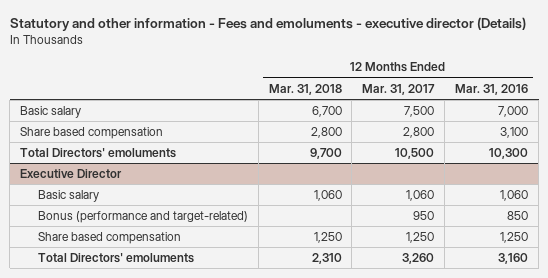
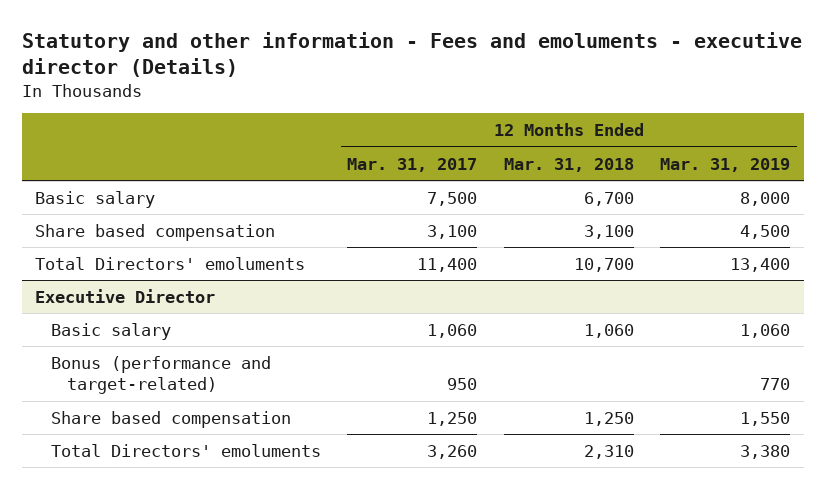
[455,83,529,95] Mar. 31, 2016 -> none
none -> [660,157,791,172] Mar. 31, 2019
[310,127,342,139] 2,800 -> [583,224,634,239] 3,100
[403,127,435,139] 2,800 -> [427,224,478,239] 3,100
[309,148,342,160] 9,700 -> [573,257,634,272] 10,700
[395,148,435,160] 10,500 -> [417,257,478,272] 11,400

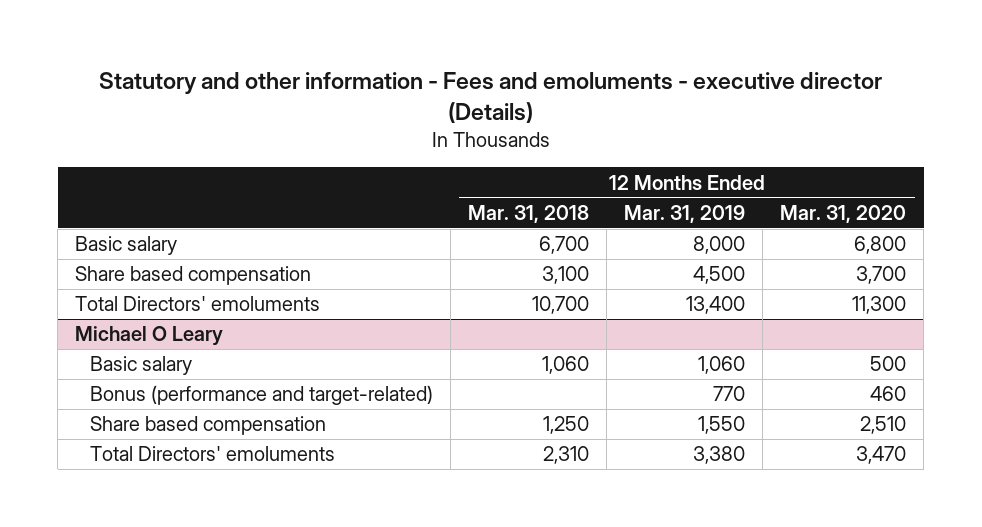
[347,157,478,172] Mar. 31, 2017 -> none
none -> [780,204,907,223] Mar. 31, 2020
[35,288,216,303] Executive Director -> [75,326,224,347] Michael O Leary

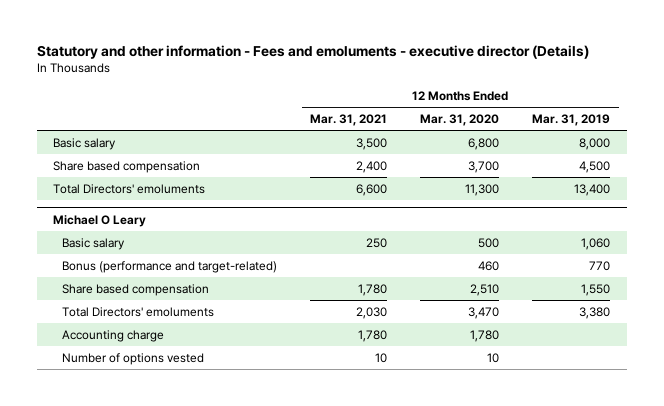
[467,204,589,223] Mar. 31, 2018 -> none
none -> [310,114,388,127] Mar. 31, 2021
none -> [62,329,165,342] Accounting charge
none -> [62,352,205,365] Number of options vested

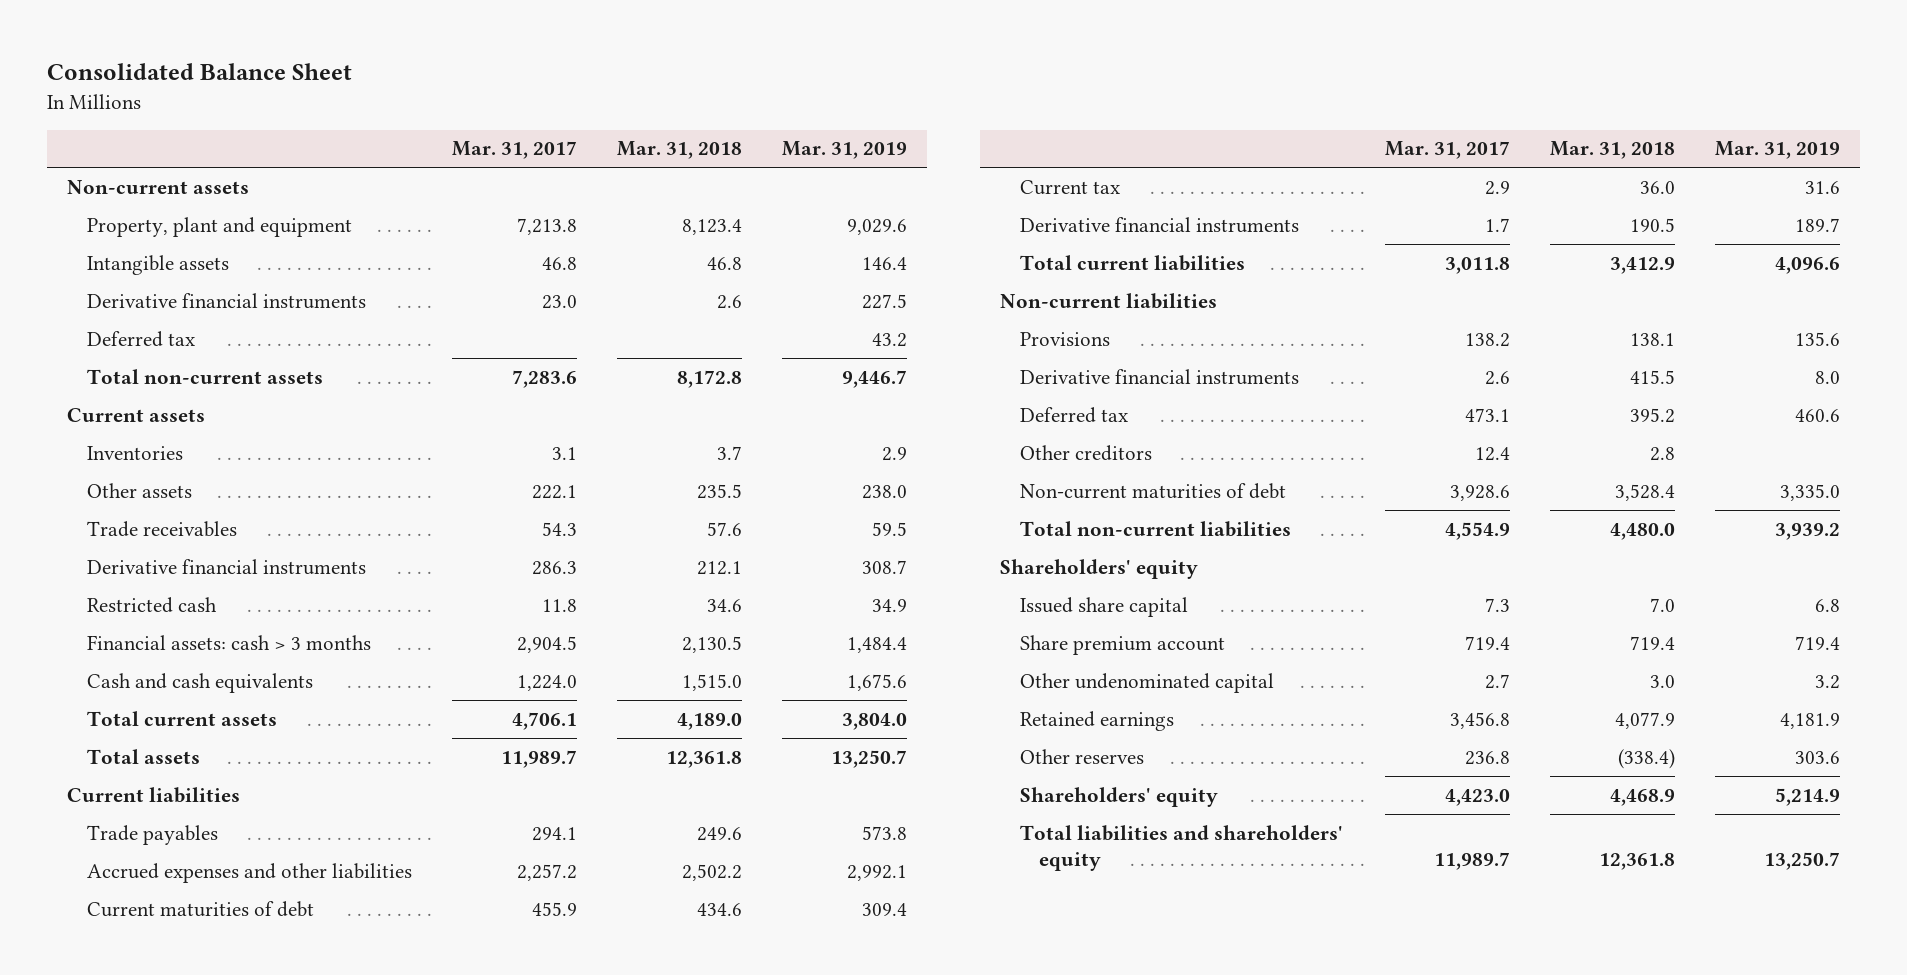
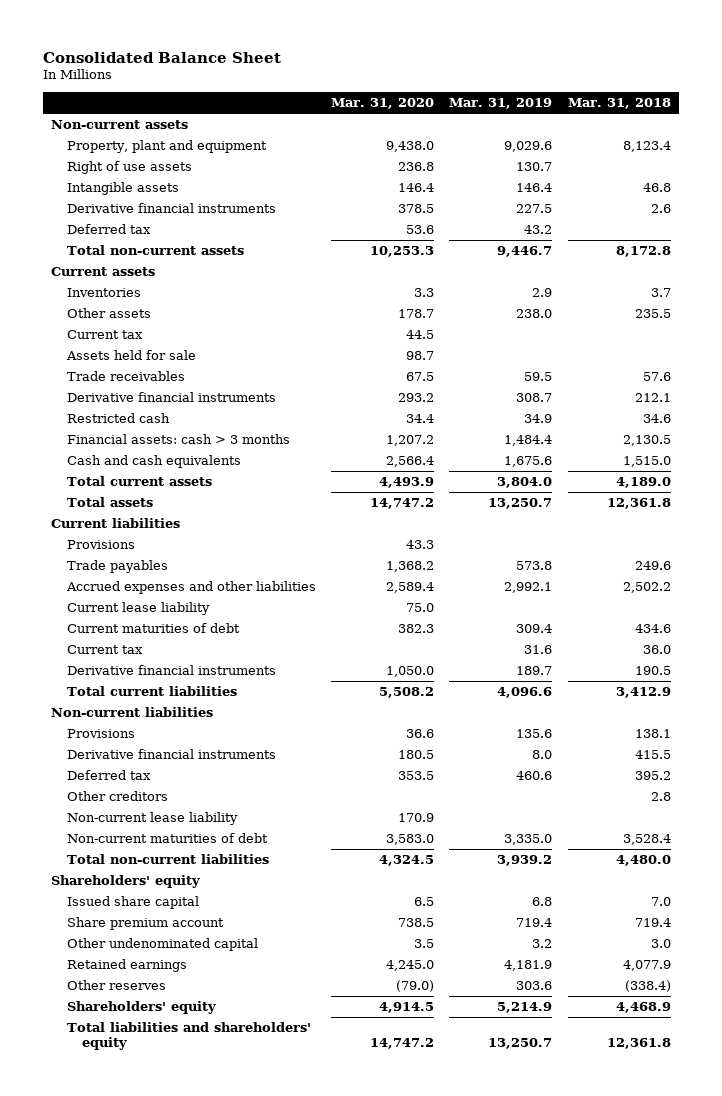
[451,141,577,160] Mar. 31, 2017 -> none
none -> [330,98,434,110] Mar. 31, 2020
none -> [66,161,192,175] Right of use assets
none -> [66,330,143,340] Current tax
none -> [65,350,196,361] Assets held for sale
none -> [66,540,135,550] Provisions
none -> [66,602,210,616] Current lease liability
none -> [66,812,238,826] Non-current lease liability

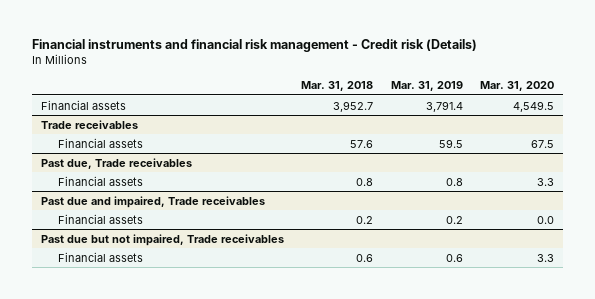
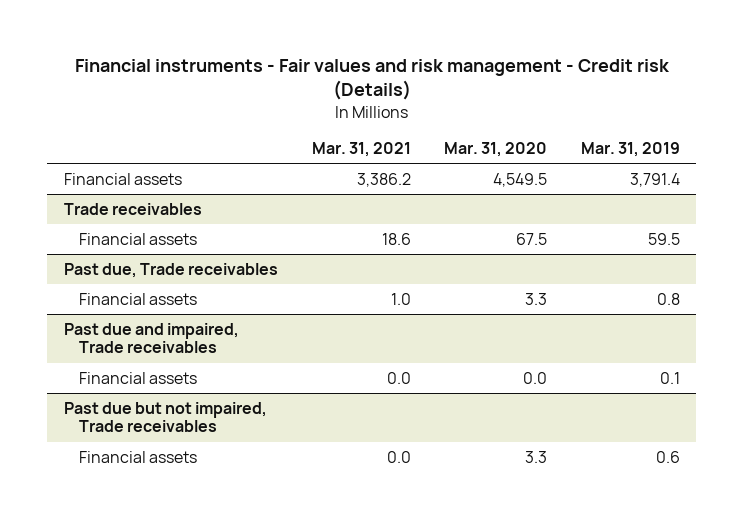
[32,39,478,53] Financial instruments and financial risk management - Credit risk (Details) -> [74,58,670,101] Financial instruments - Fair values and risk management - Credit risk (Details)
[301,81,374,92] Mar. 31, 2018 -> none
none -> [311,142,411,158] Mar. 31, 2021
[445,215,463,224] 0.2 -> [659,371,680,384] 0.1

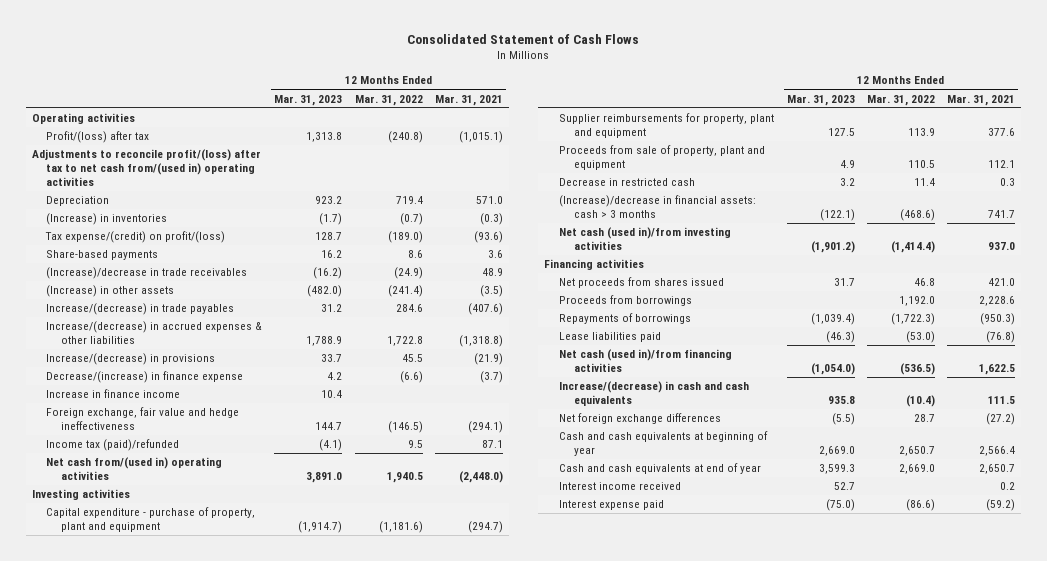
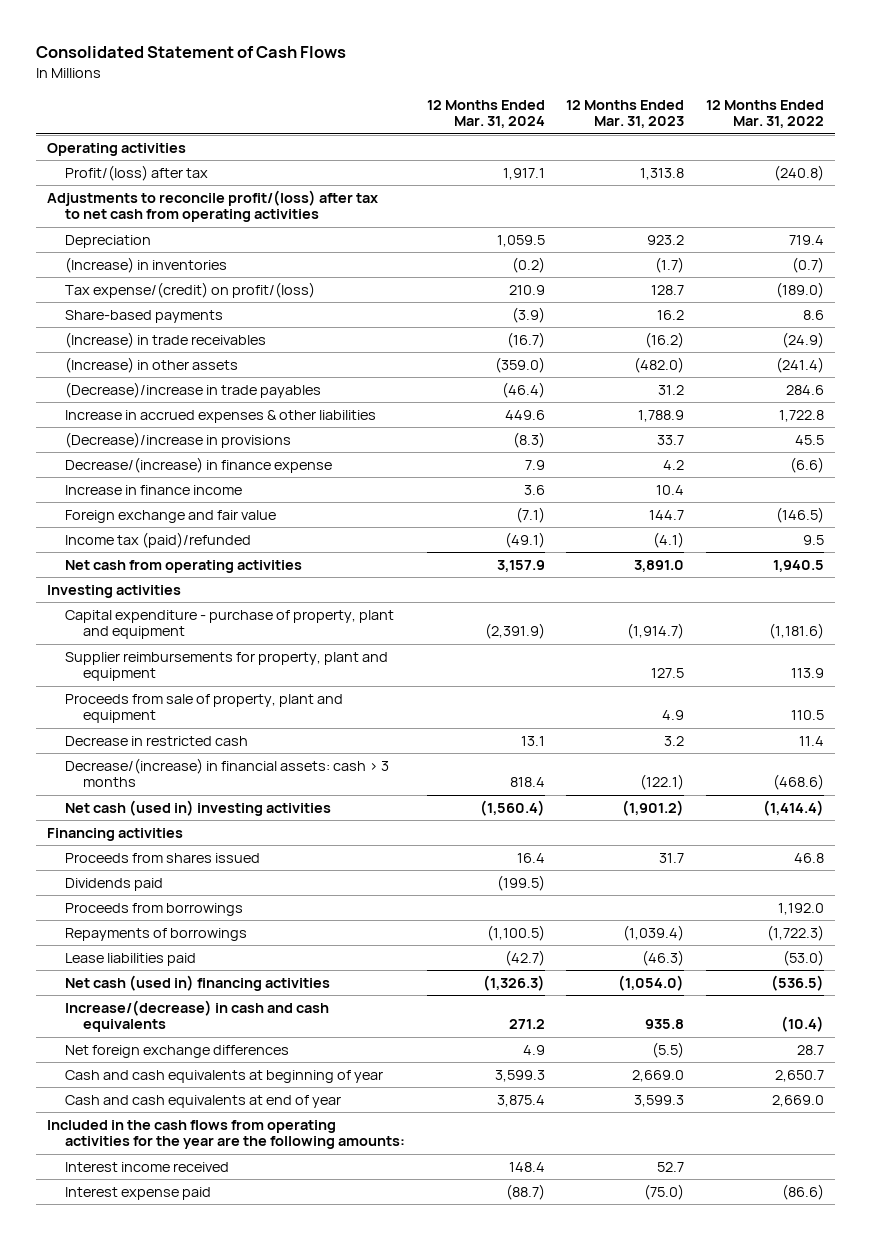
[434,94,503,106] Mar. 31, 2021 -> none
none -> [426,99,545,129] 12 Months Ended Mar. 31, 2024
[31,149,261,187] Adjustments to reconcile profit/(loss) after tax to net cash from/(used in) operating activities -> [47,189,379,223] Adjustments to reconcile profit/(loss) after tax to net cash from operating activities
[46,267,248,280] (Increase)/decrease in trade receivables -> [65,331,267,348] (Increase) in trade receivables
[46,303,235,316] Increase/(decrease) in trade payables -> [65,381,322,398] (Decrease)/increase in trade payables
[46,321,263,345] Increase/(decrease) in accrued expenses & other liabilities -> [65,409,377,423] Increase in accrued expenses & other liabilities
[46,353,216,366] Increase/(decrease) in provisions -> [65,431,292,448] (Decrease)/increase in provisions
[46,407,240,431] Foreign exchange, fair value and hedge ineffectiveness -> [65,509,277,523] Foreign exchange and fair value
[46,457,223,481] Net cash from/(used in) operating activities -> [65,559,303,573] Net cash from operating activities
[558,195,756,219] (Increase)/decrease in financial assets: cash > 3 months -> [65,757,390,788] Decrease/(increase) in financial assets: cash > 3 months
[558,227,731,251] Net cash (used in)/from investing activities -> [65,799,332,816] Net cash (used in) investing activities
[558,277,724,289] Net proceeds from shares issued -> [65,852,261,863] Proceeds from shares issued
none -> [65,877,164,891] Dividends paid
[558,349,732,373] Net cash (used in)/from financing activities -> [65,974,331,991] Net cash (used in) financing activities
none -> [47,1119,406,1150] Included in the cash flows from operating activities for the year are the following amounts:

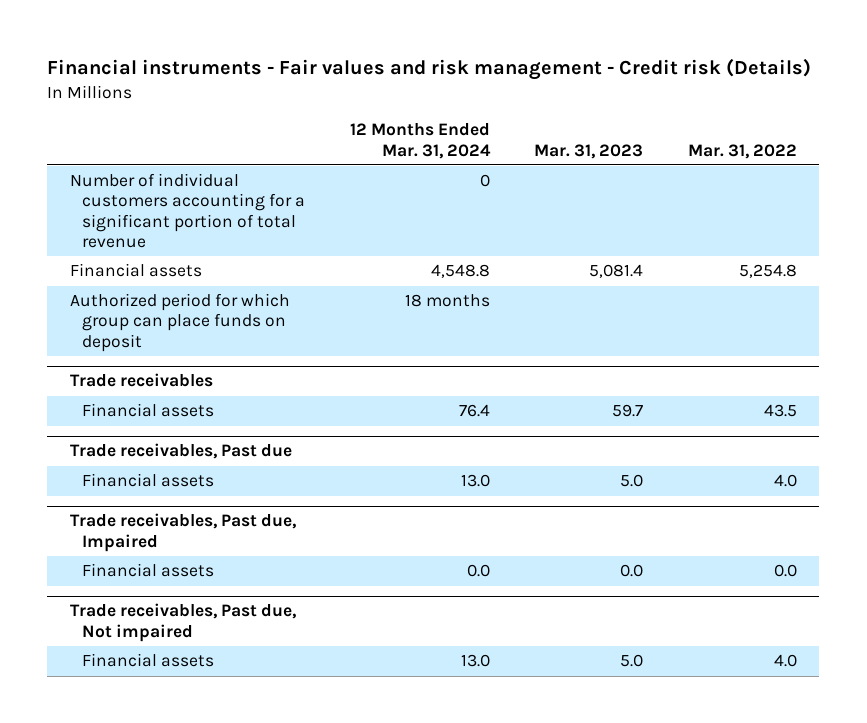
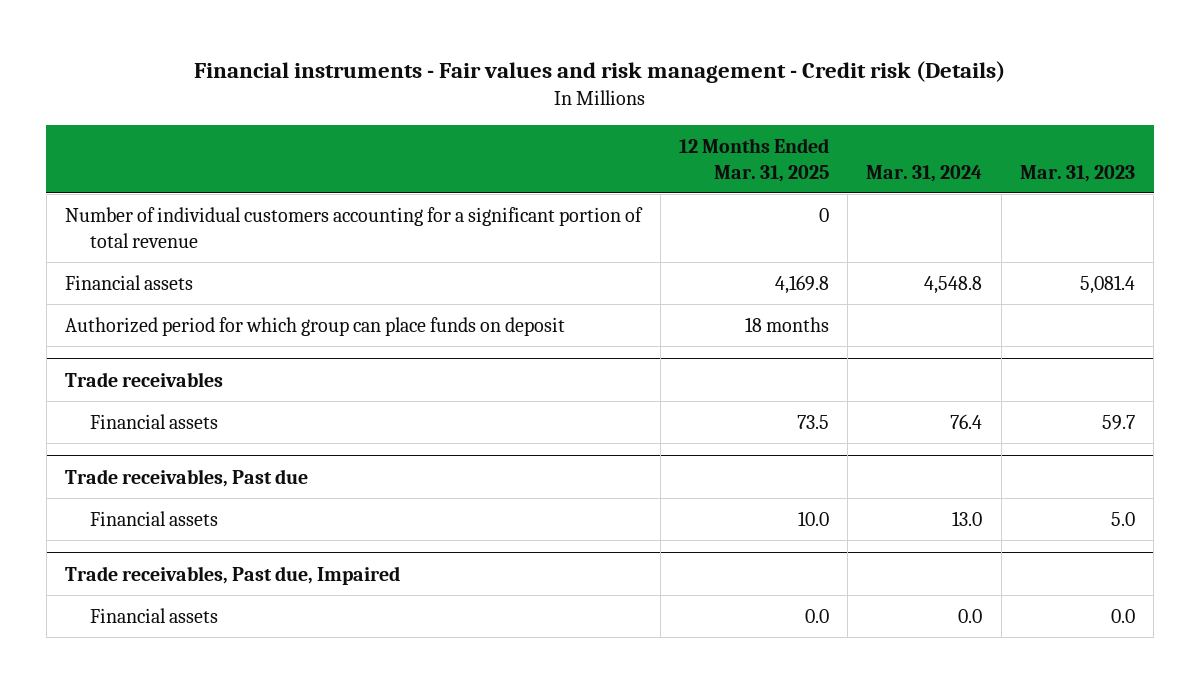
[349,123,491,159] 12 Months Ended Mar. 31, 2024 -> none
[687,143,797,159] Mar. 31, 2022 -> none
none -> [678,137,829,182] 12 Months Ended Mar. 31, 2025
none -> [866,164,983,182] Mar. 31, 2024
[69,603,296,642] Trade receivables, Past due, Not impaired -> none
[82,653,215,668] Financial assets -> none

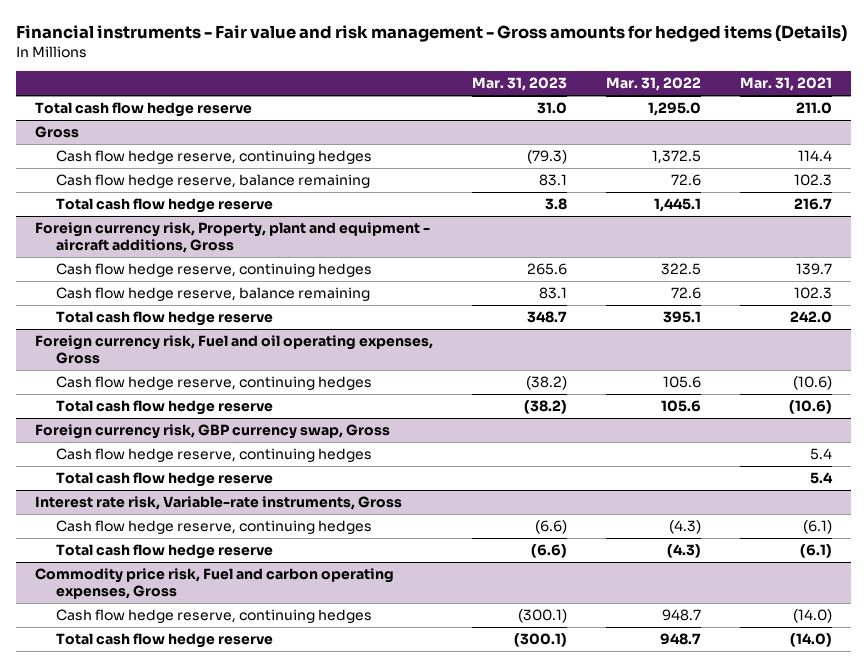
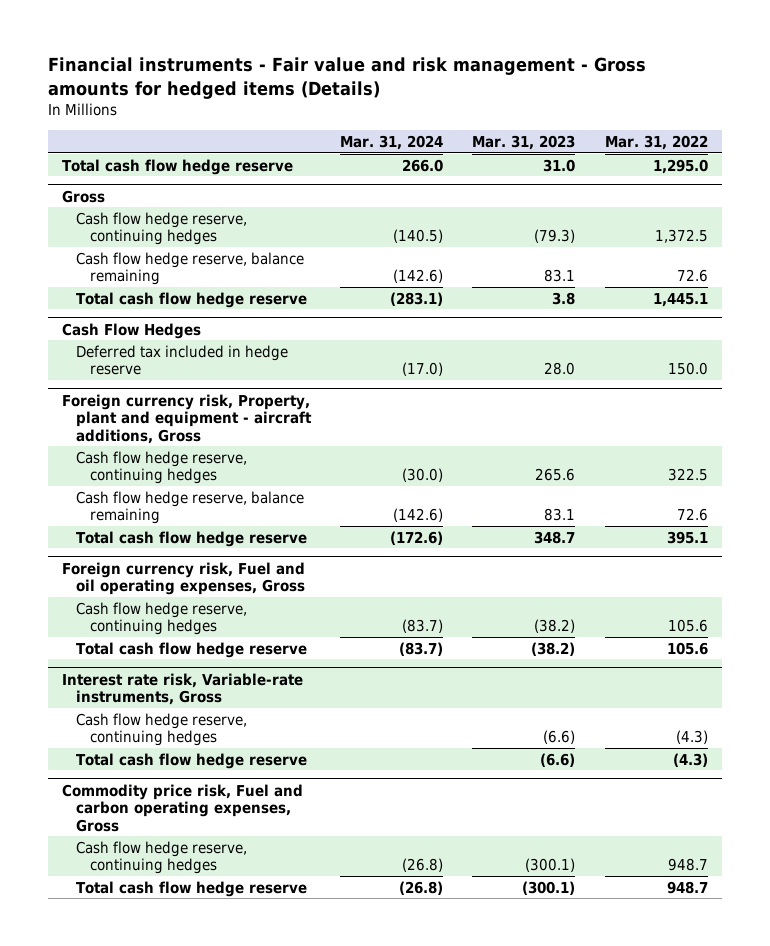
[739,77,832,92] Mar. 31, 2021 -> none
none -> [340,134,444,150] Mar. 31, 2024
none -> [62,322,202,339] Cash Flow Hedges
none -> [75,344,288,376] Deferred tax included in hedge reserve
[35,424,391,440] Foreign currency risk, GBP currency swap, Gross -> none
[55,448,372,463] Cash flow hedge reserve, continuing hedges -> none
[55,472,273,488] Total cash flow hedge reserve -> none

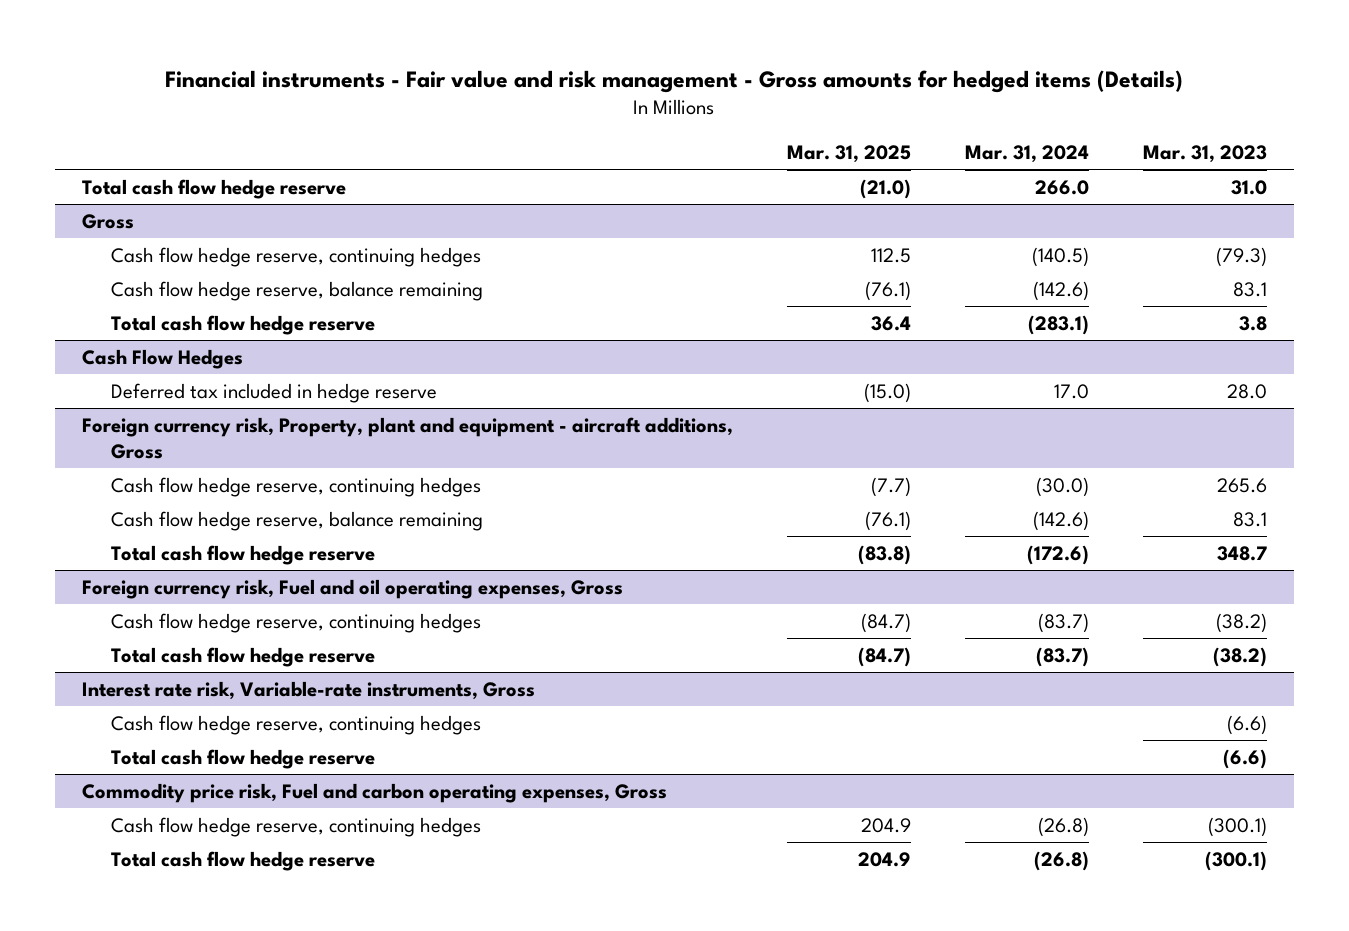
[604,134,708,150] Mar. 31, 2022 -> none
none -> [786,144,911,163] Mar. 31, 2025
[402,362,444,377] (17.0) -> [1053,383,1089,399] 17.0

